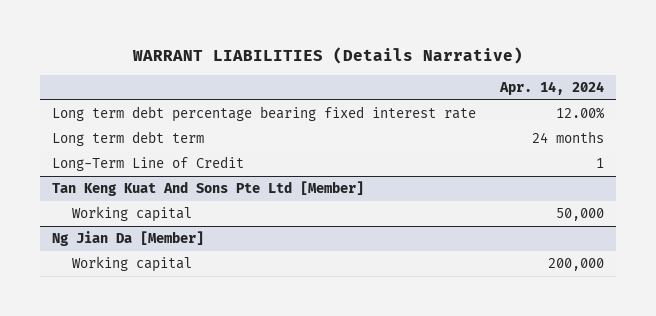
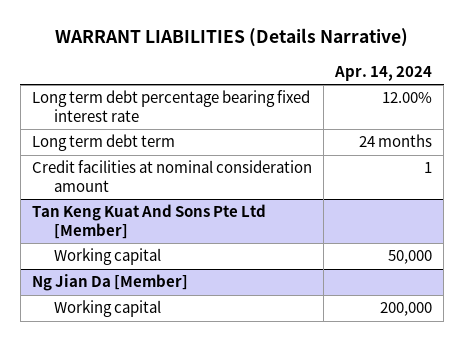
[51,156,244,172] Long-Term Line of Credit -> [31,160,312,193] Credit facilities at nominal consideration amount

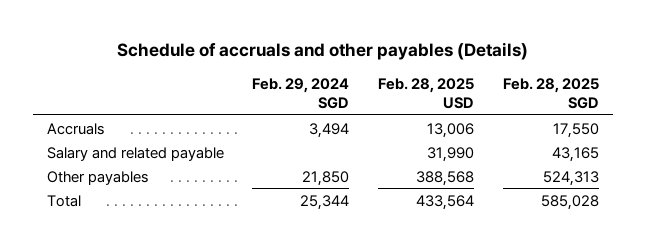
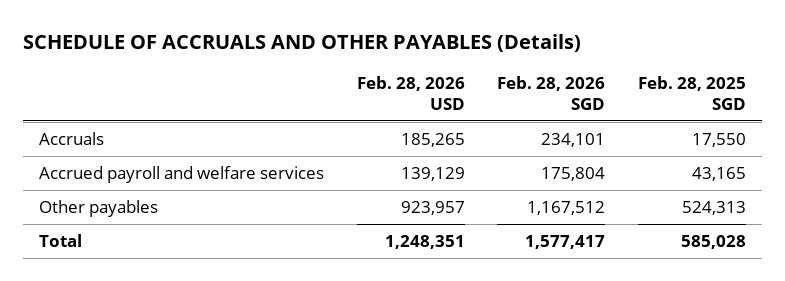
[116,42,528,61] Schedule of accruals and other payables (Details) -> [23,34,582,53] SCHEDULE OF ACCRUALS AND OTHER PAYABLES (Details)
[252,77,350,110] Feb. 29, 2024 SGD -> none
[377,77,474,110] Feb. 28, 2025 USD -> none
none -> [356,75,465,110] Feb. 28, 2026 USD
none -> [497,75,606,110] Feb. 28, 2026 SGD
[46,146,224,161] Salary and related payable -> [39,165,325,183] Accrued payroll and welfare services

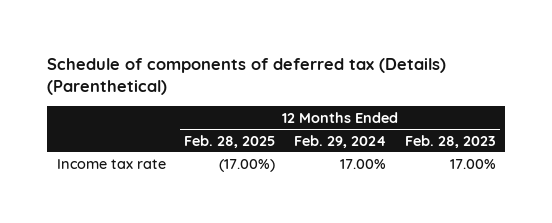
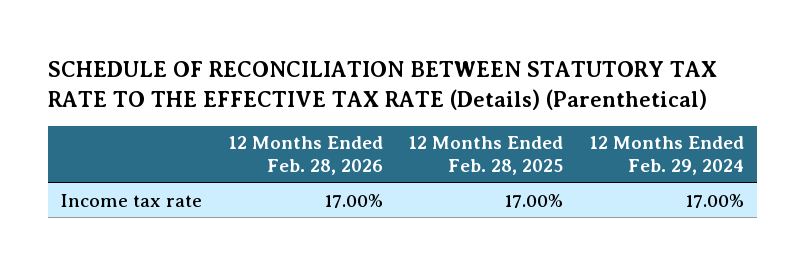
[47,57,447,95] Schedule of components of deferred tax (Details) (Parenthetical) -> [48,61,718,110] SCHEDULE OF RECONCILIATION BETWEEN STATUTORY TAX RATE TO THE EFFECTIVE TAX RATE (Details) (Parenthetical)
[404,134,496,148] Feb. 28, 2023 -> none
none -> [227,136,383,175] 12 Months Ended Feb. 28, 2026
[219,159,276,173] (17.00%) -> [504,193,564,208] 17.00%

